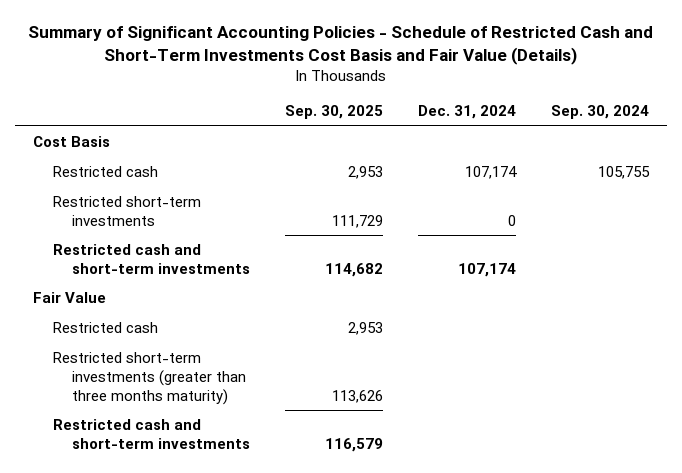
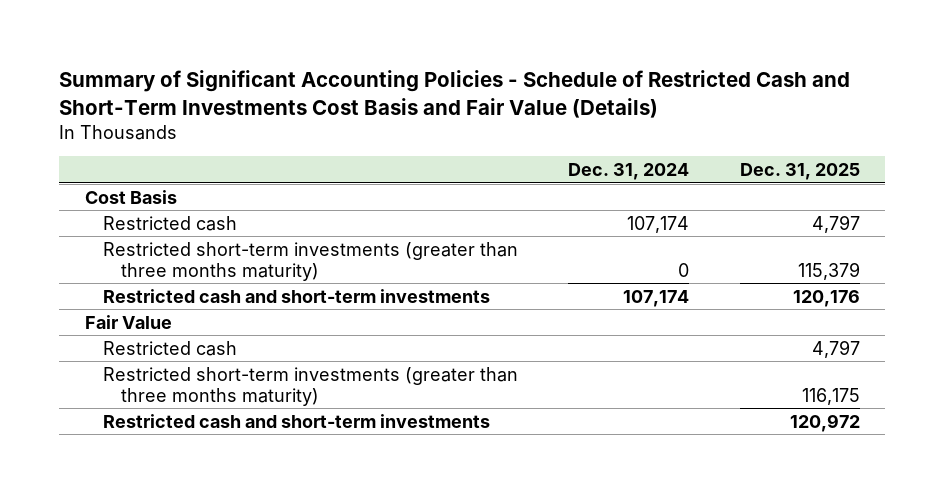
[285,105,384,120] Sep. 30, 2025 -> none
[551,105,650,120] Sep. 30, 2024 -> none
none -> [740,163,861,181] Dec. 31, 2025
[52,196,201,226] Restricted short-term investments -> [102,241,518,281] Restricted short-term investments (greater than three months maturity)

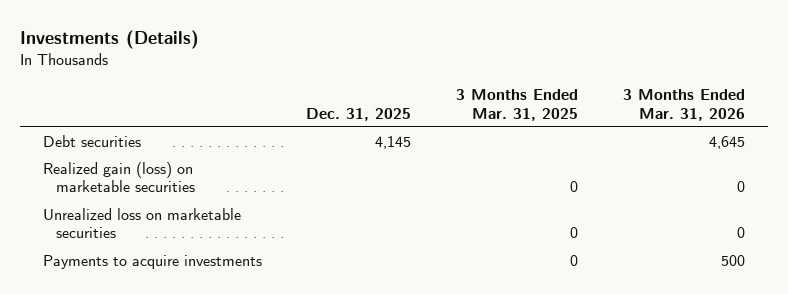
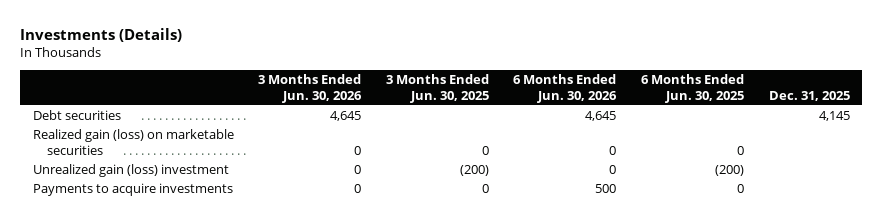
[456,89,579,121] 3 Months Ended Mar. 31, 2025 -> none
[623,89,746,121] 3 Months Ended Mar. 31, 2026 -> none
none -> [258,73,363,103] 3 Months Ended Jun. 30, 2026
none -> [385,73,489,103] 3 Months Ended Jun. 30, 2025
none -> [513,73,618,103] 6 Months Ended Jun. 30, 2026
none -> [640,73,744,103] 6 Months Ended Jun. 30, 2025
[42,208,241,239] Unrealized loss on marketable securities -> [32,164,229,178] Unrealized gain (loss) investment

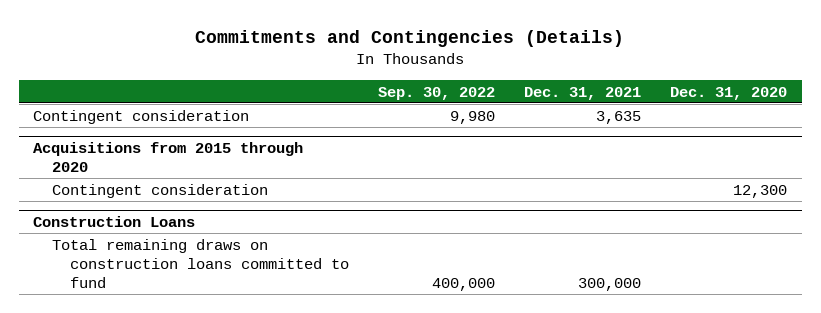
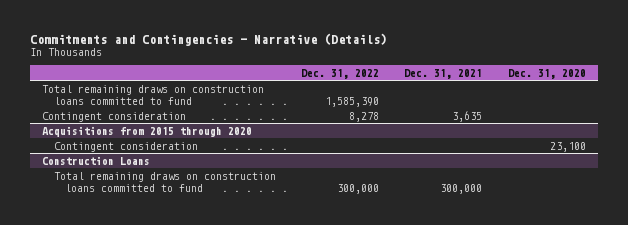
[195,30,625,48] Commitments and Contingencies (Details) -> [29,32,387,46] Commitments and Contingencies - Narrative (Details)
[378,86,496,100] Sep. 30, 2022 -> none
none -> [301,69,380,80] Dec. 31, 2022
none -> [42,84,265,105] Total remaining draws on construction loans committed to fund
[733,184,788,198] 12,300 -> [549,141,586,152] 23,100

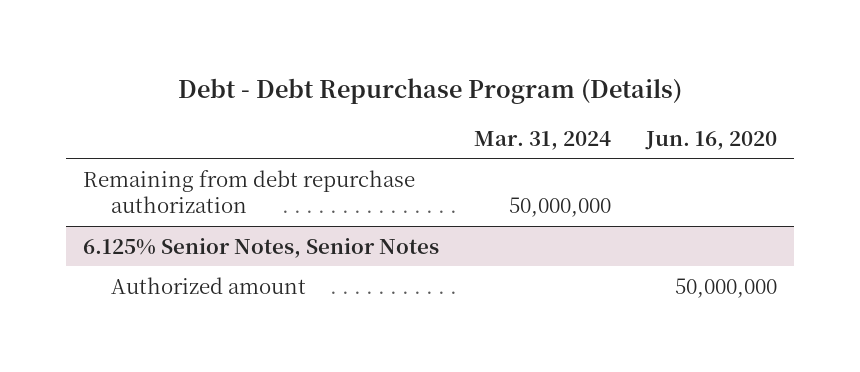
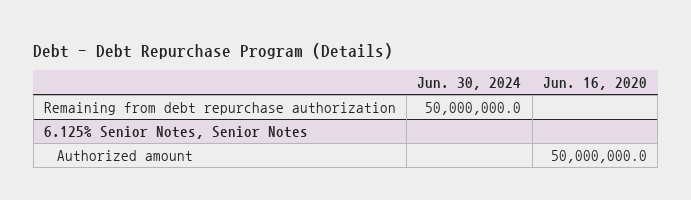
[473,130,611,150] Mar. 31, 2024 -> none
none -> [417,77,522,91] Jun. 30, 2024
[674,277,777,298] 50,000,000 -> [550,149,647,163] 50,000,000.0

